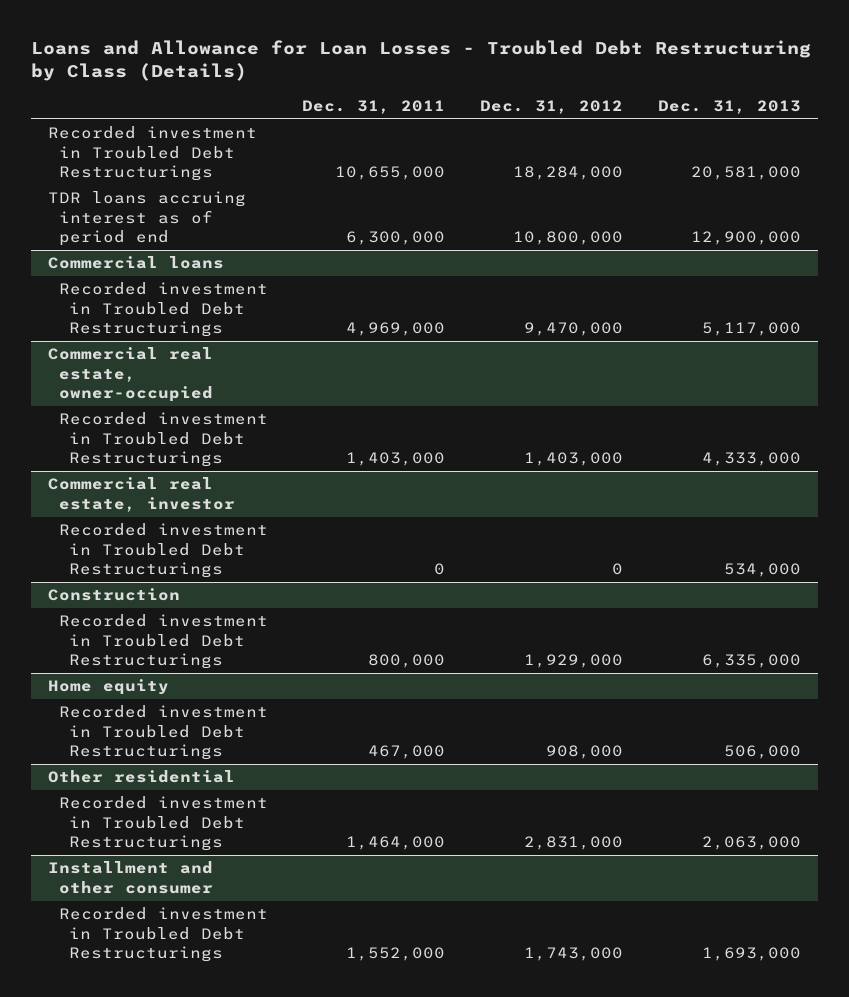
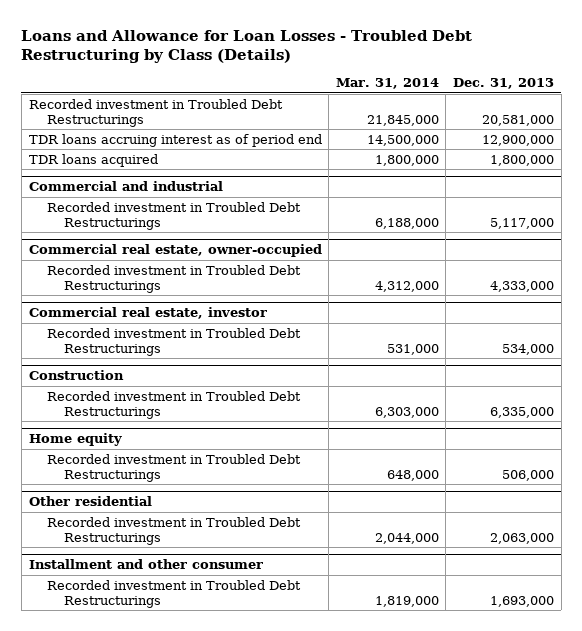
[302,99,446,114] Dec. 31, 2011 -> none
[480,99,624,114] Dec. 31, 2012 -> none
none -> [335,78,439,90] Mar. 31, 2014
[48,256,225,270] Commercial loans -> none
none -> [28,153,158,167] TDR loans acquired
none -> [28,181,223,192] Commercial and industrial

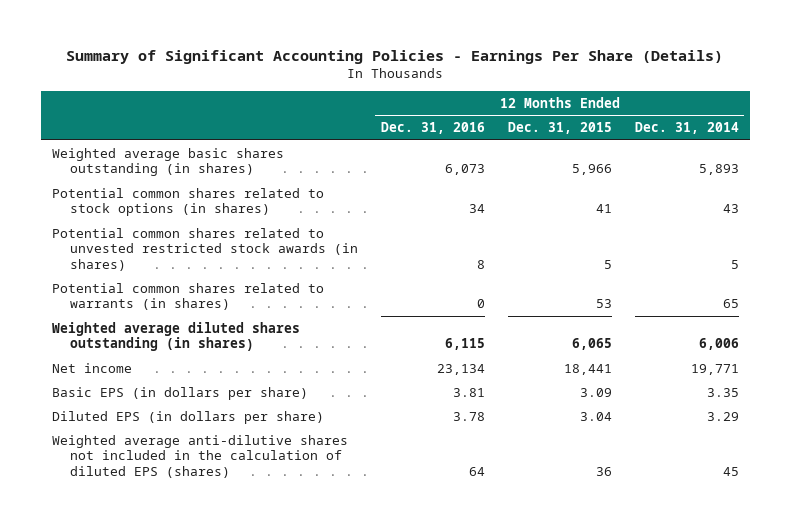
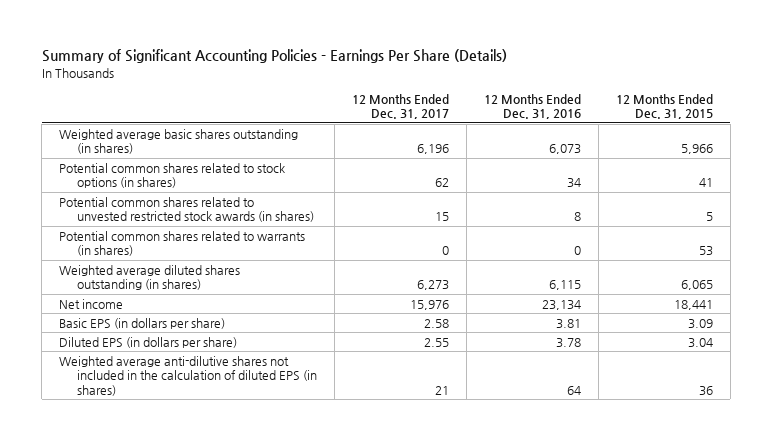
[634,122,739,135] Dec. 31, 2014 -> none
none -> [351,93,449,120] 12 Months Ended Dec. 31, 2017
[52,434,349,478] Weighted average anti-dilutive shares not included in the calculation of diluted EPS (shares) -> [59,355,317,396] Weighted average anti-dilutive shares not included in the calculation of diluted EPS (in shares)

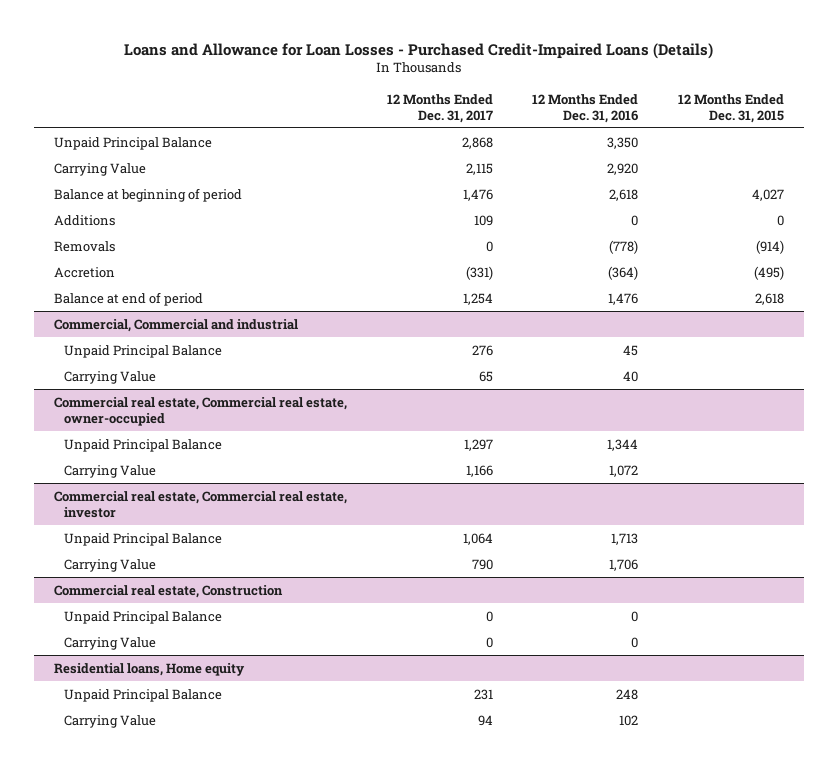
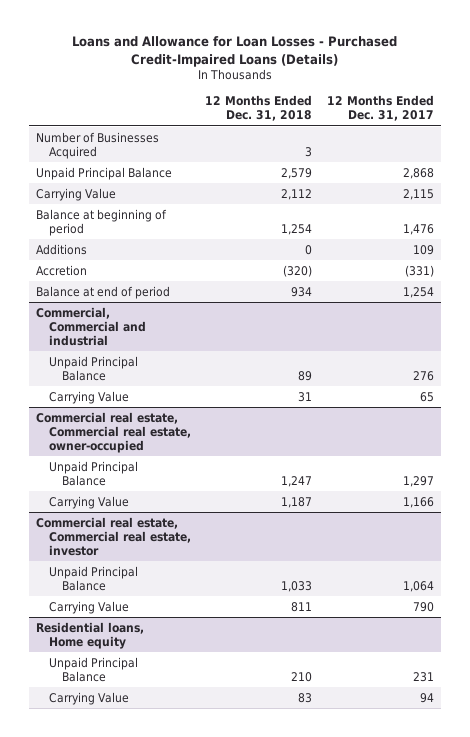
[532,93,639,123] 12 Months Ended Dec. 31, 2016 -> none
[677,93,784,123] 12 Months Ended Dec. 31, 2015 -> none
none -> [205,95,313,122] 12 Months Ended Dec. 31, 2018
none -> [35,131,159,159] Number of Businesses Acquired
[53,240,115,252] Removals -> none
[53,584,283,598] Commercial real estate, Construction -> none
[64,610,223,624] Unpaid Principal Balance -> none
[64,636,157,650] Carrying Value -> none

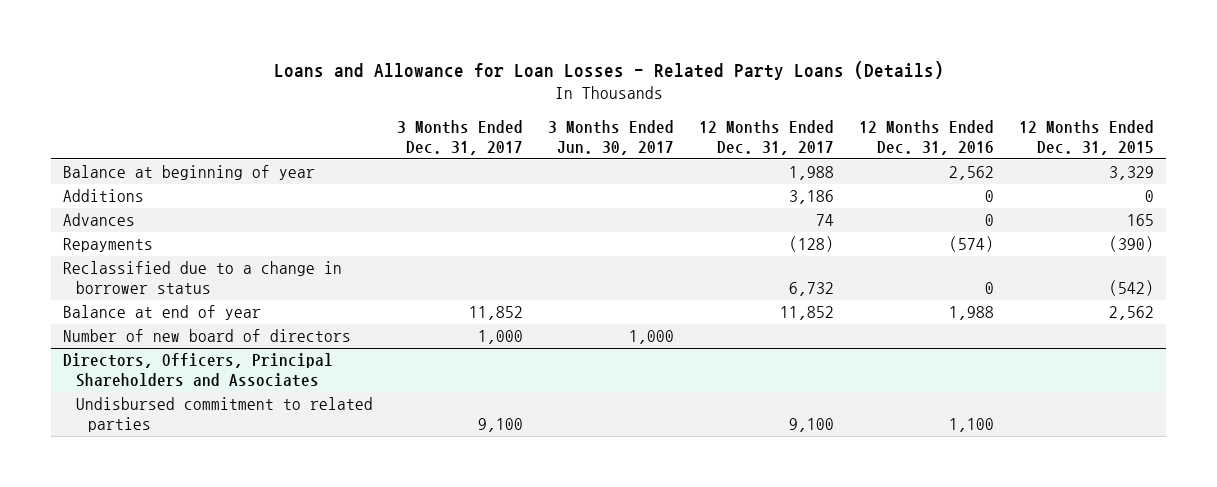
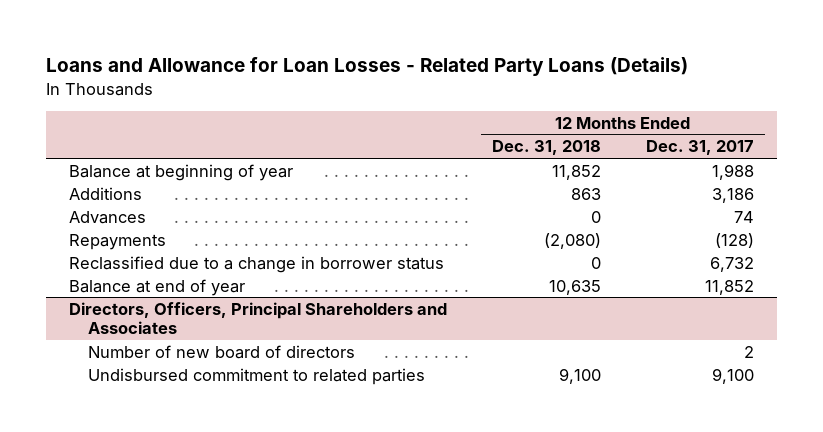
[397,120,524,155] 3 Months Ended Dec. 31, 2017 -> none
[548,120,675,155] 3 Months Ended Jun. 30, 2017 -> none
[859,120,995,155] 12 Months Ended Dec. 31, 2016 -> none
[1019,120,1155,155] 12 Months Ended Dec. 31, 2015 -> none
none -> [491,140,601,156] Dec. 31, 2018
[63,329,352,343] Number of new board of directors -> none
none -> [87,344,355,359] Number of new board of directors

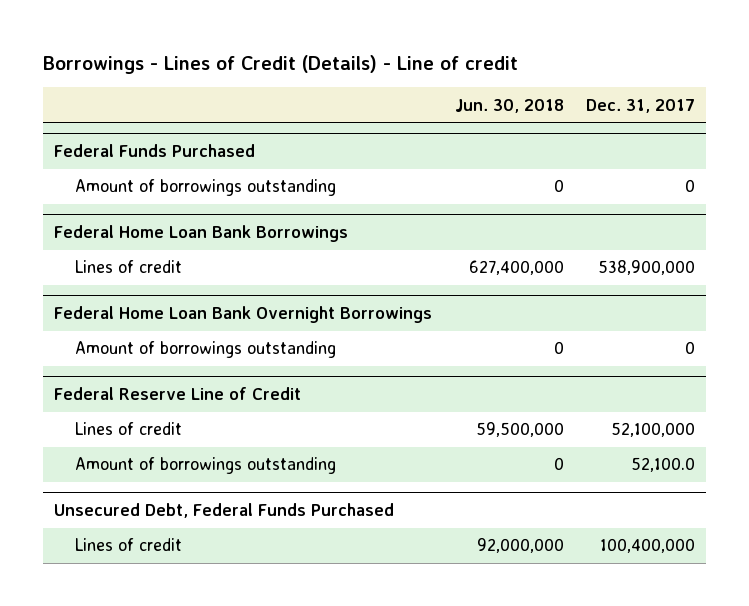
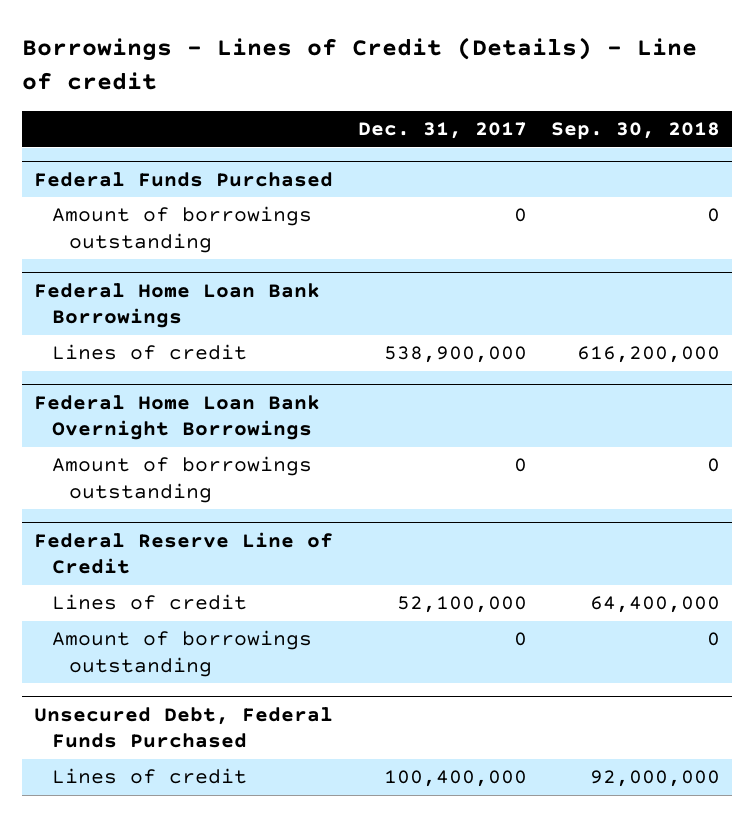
[454,98,564,113] Jun. 30, 2018 -> none
none -> [550,122,720,141] Sep. 30, 2018
[631,457,696,473] 52,100.0 -> [513,632,527,647] 0

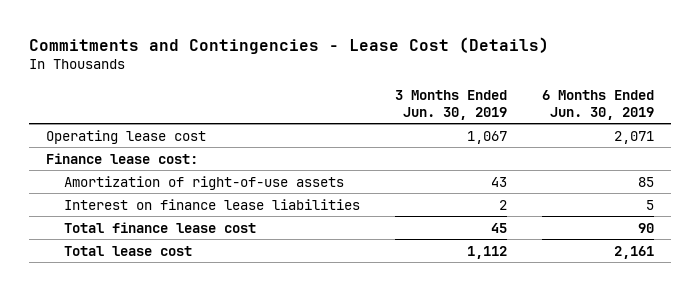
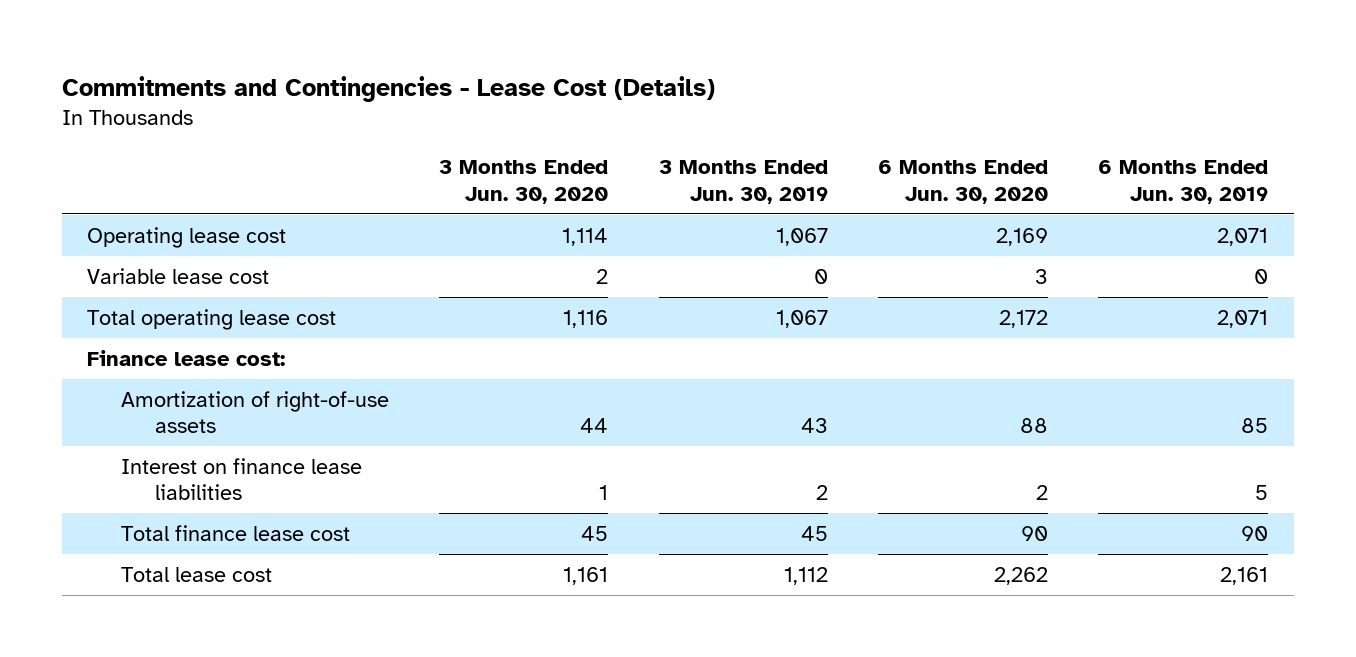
none -> [439,160,609,204] 3 Months Ended Jun. 30, 2020
none -> [878,160,1049,204] 6 Months Ended Jun. 30, 2020
none -> [87,267,270,284] Variable lease cost
none -> [87,308,337,330] Total operating lease cost

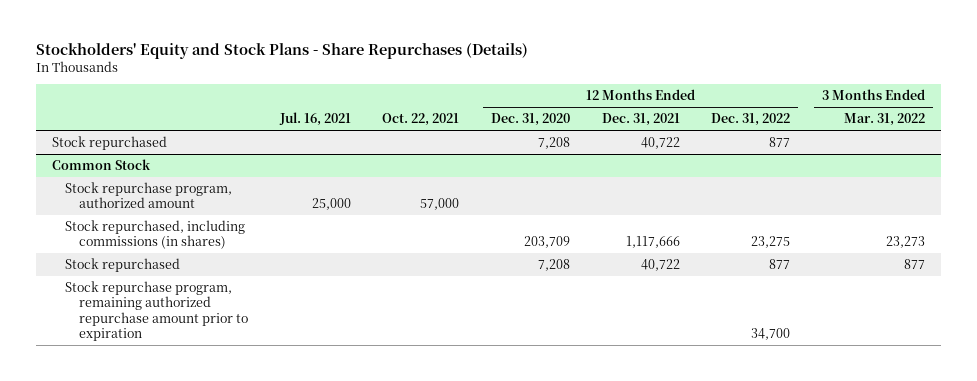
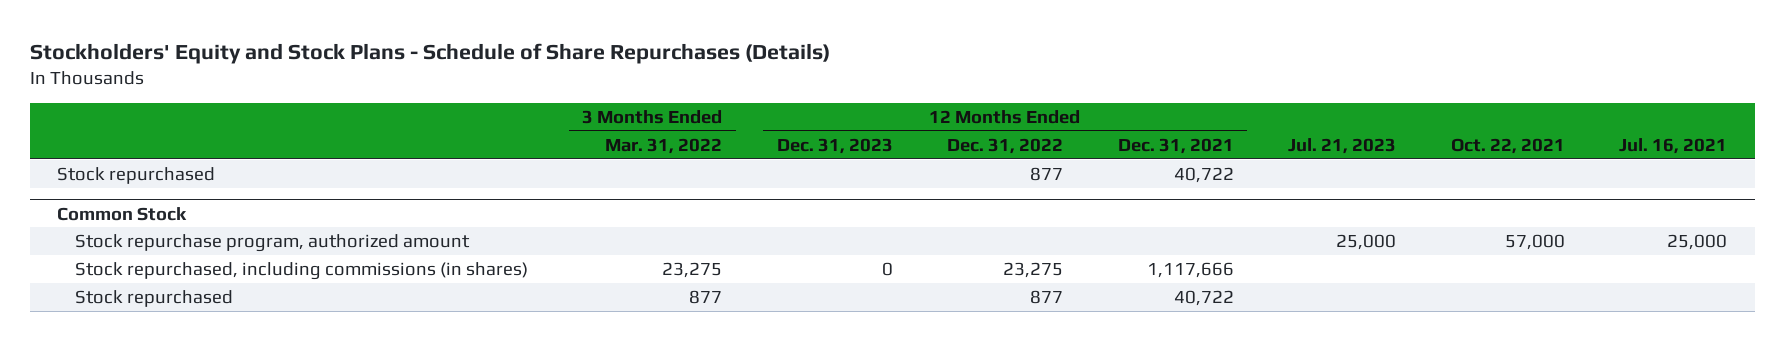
[35,43,528,60] Stockholders' Equity and Stock Plans - Share Repurchases (Details) -> [29,42,830,64] Stockholders' Equity and Stock Plans - Schedule of Share Repurchases (Details)
[491,113,571,127] Dec. 31, 2020 -> none
none -> [776,137,893,154] Dec. 31, 2023
none -> [1288,137,1397,154] Jul. 21, 2023
[886,236,926,249] 23,273 -> [662,262,723,279] 23,275
[65,280,249,342] Stock repurchase program, remaining authorized repurchase amount prior to expiration -> none

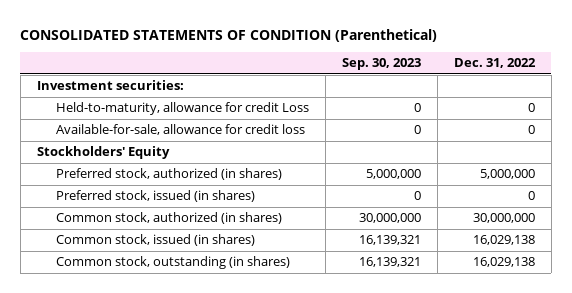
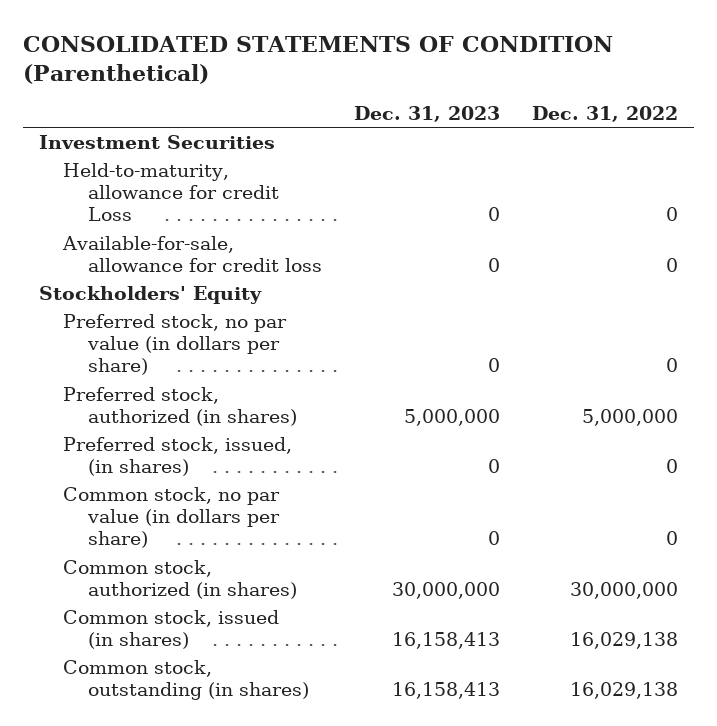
[341,58,421,71] Sep. 30, 2023 -> none
none -> [354,106,501,123] Dec. 31, 2023
[36,80,184,91] Investment securities: -> [39,134,276,149] Investment Securities
none -> [63,313,288,376] Preferred stock, no par value (in dollars per share)
[55,190,255,203] Preferred stock, issued (in shares) -> [63,436,293,477] Preferred stock, issued, (in shares)
none -> [63,486,281,549] Common stock, no par value (in dollars per share)

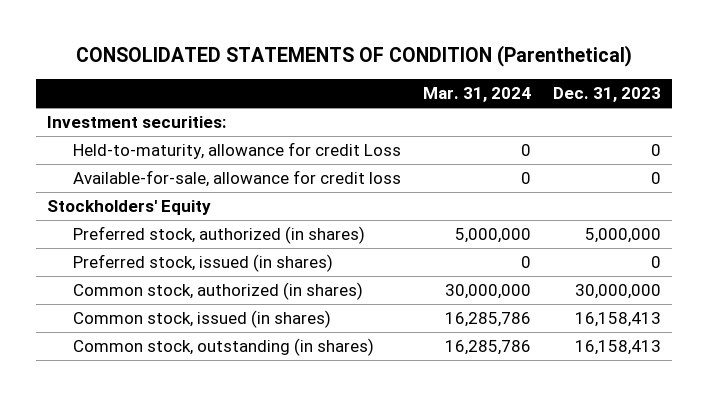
[532,106,679,123] Dec. 31, 2022 -> none
none -> [423,87,532,103] Mar. 31, 2024
[39,134,276,149] Investment Securities -> [46,115,226,128] Investment securities:
[63,313,288,376] Preferred stock, no par value (in dollars per share) -> none
[63,486,281,549] Common stock, no par value (in dollars per share) -> none
[63,436,293,477] Preferred stock, issued, (in shares) -> [73,253,334,272] Preferred stock, issued (in shares)

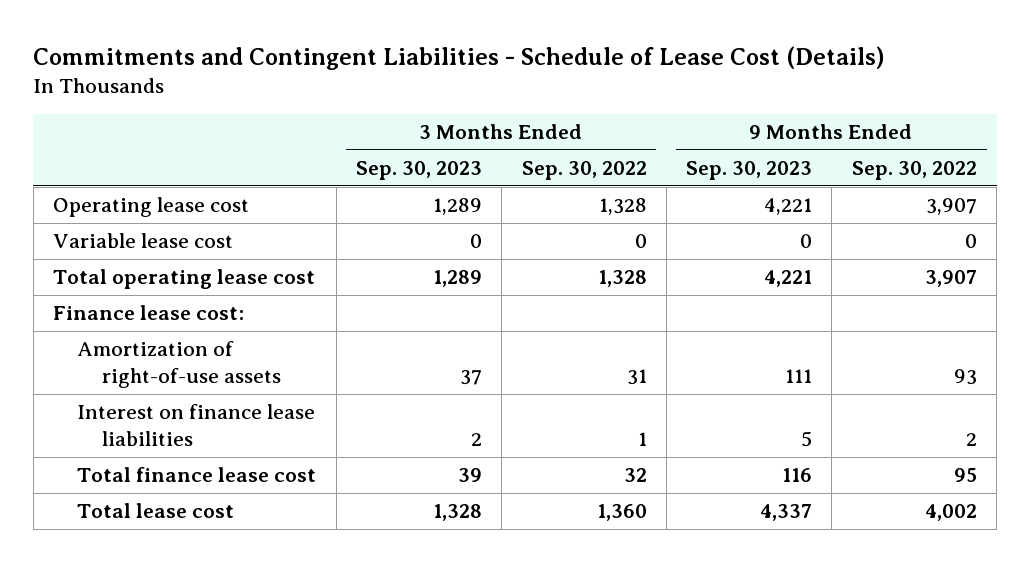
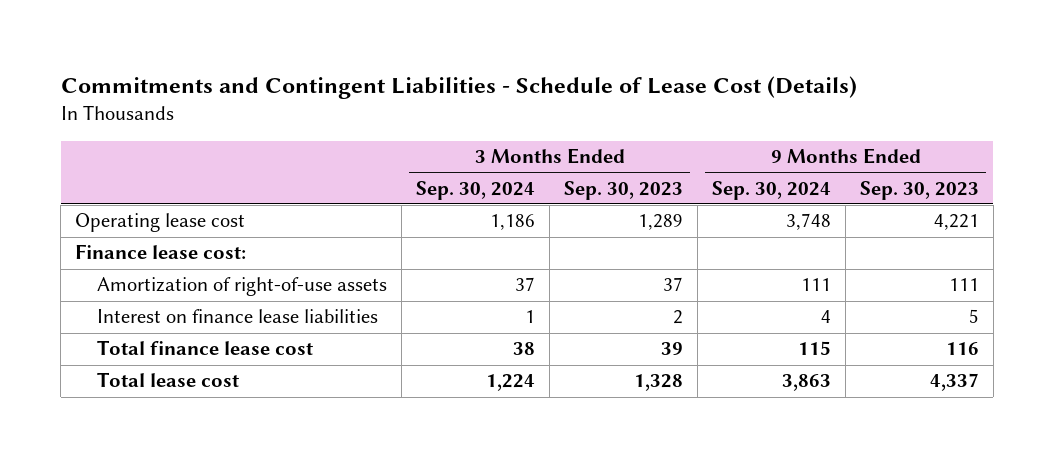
[521,161,647,181] Sep. 30, 2022 -> none
[851,161,977,181] Sep. 30, 2022 -> none
none -> [416,180,536,200] Sep. 30, 2024
none -> [712,180,832,200] Sep. 30, 2024
[52,233,233,249] Variable lease cost -> none
[52,269,315,290] Total operating lease cost -> none

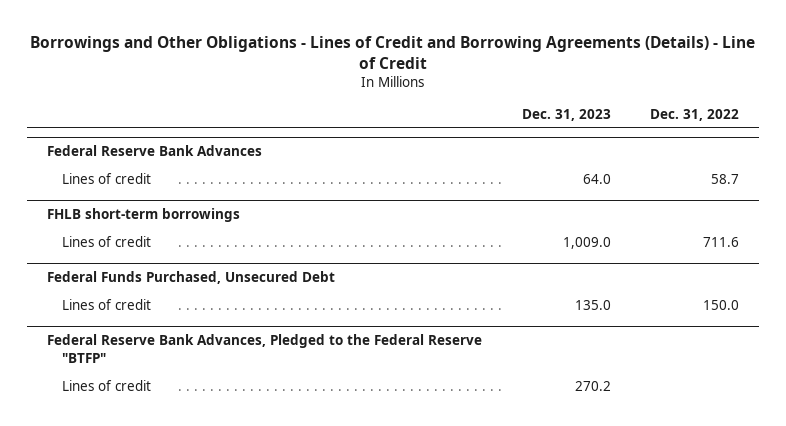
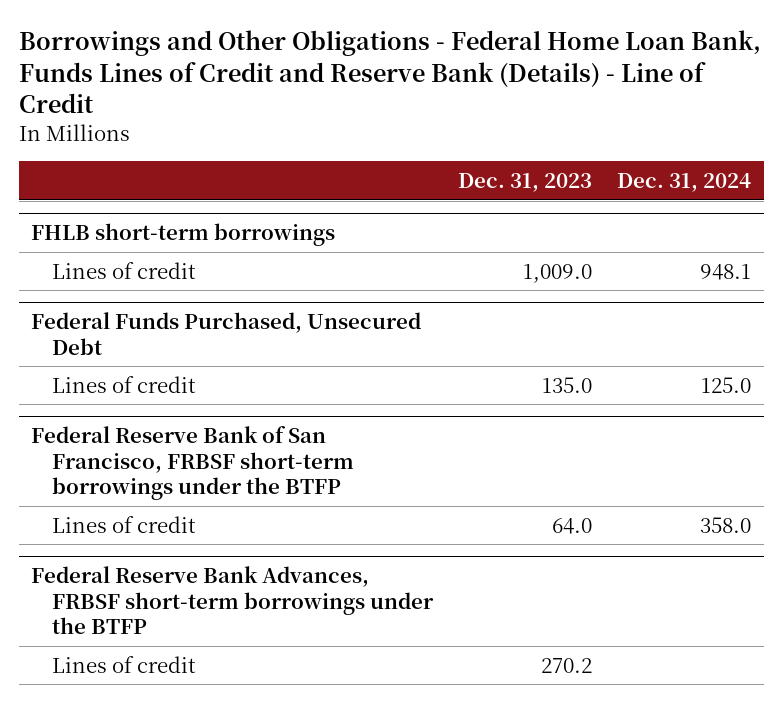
[30,35,756,69] Borrowings and Other Obligations - Lines of Credit and Borrowing Agreements (Details) - Line of Credit -> [18,30,761,114] Borrowings and Other Obligations - Federal Home Loan Bank, Funds Lines of Credit and Reserve Bank (Details) - Line of Credit
[650,108,740,121] Dec. 31, 2022 -> none
none -> [617,172,752,192] Dec. 31, 2024
[46,145,262,157] Federal Reserve Bank Advances -> none
[61,172,151,184] Lines of credit -> none
[46,334,482,363] Federal Reserve Bank Advances, Pledged to the Federal Reserve "BTFP" -> none
none -> [31,426,355,501] Federal Reserve Bank of San Francisco, FRBSF short-term borrowings under the BTFP
none -> [52,515,197,533] Lines of credit
none -> [31,566,435,635] Federal Reserve Bank Advances, FRBSF short-term borrowings under the BTFP

